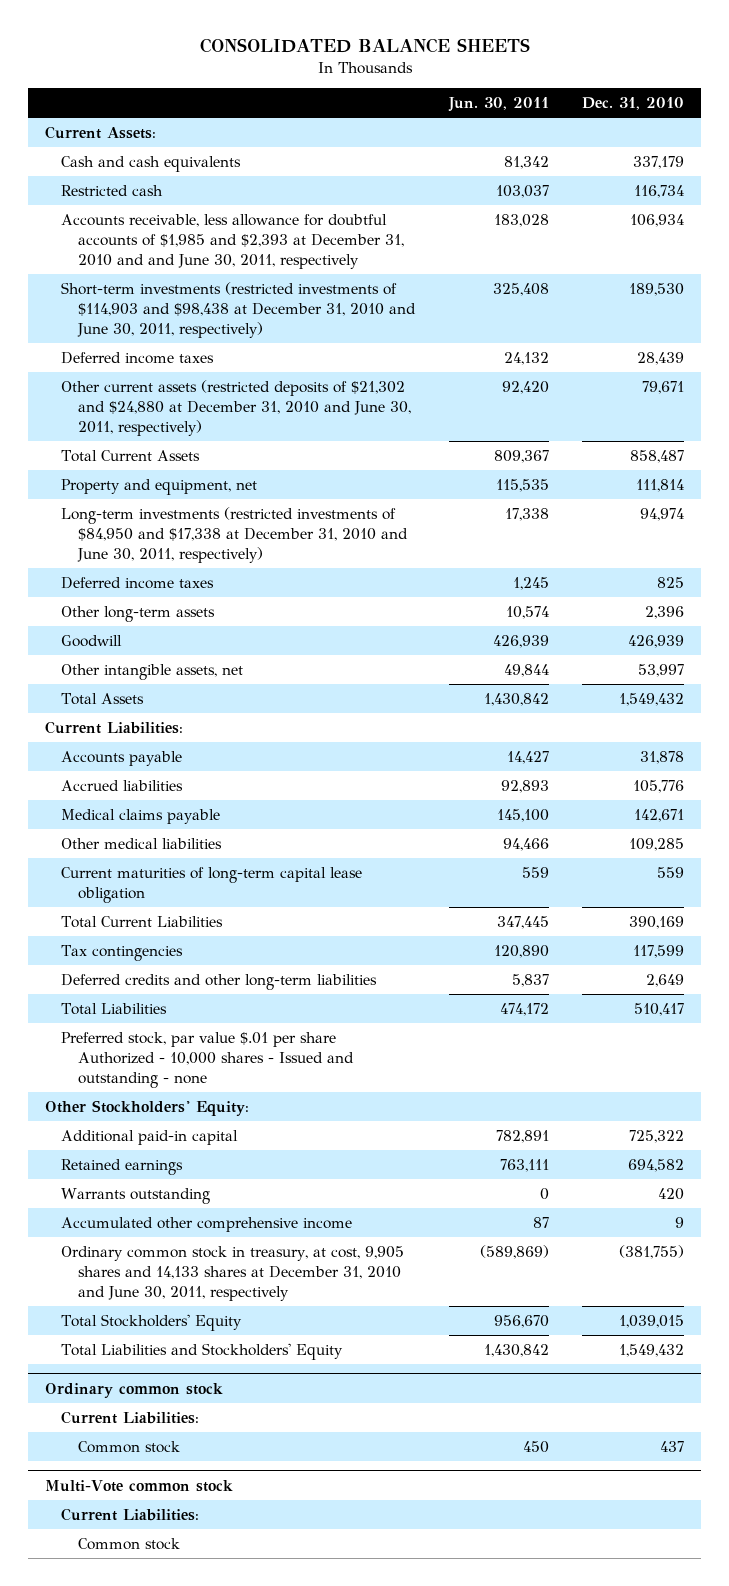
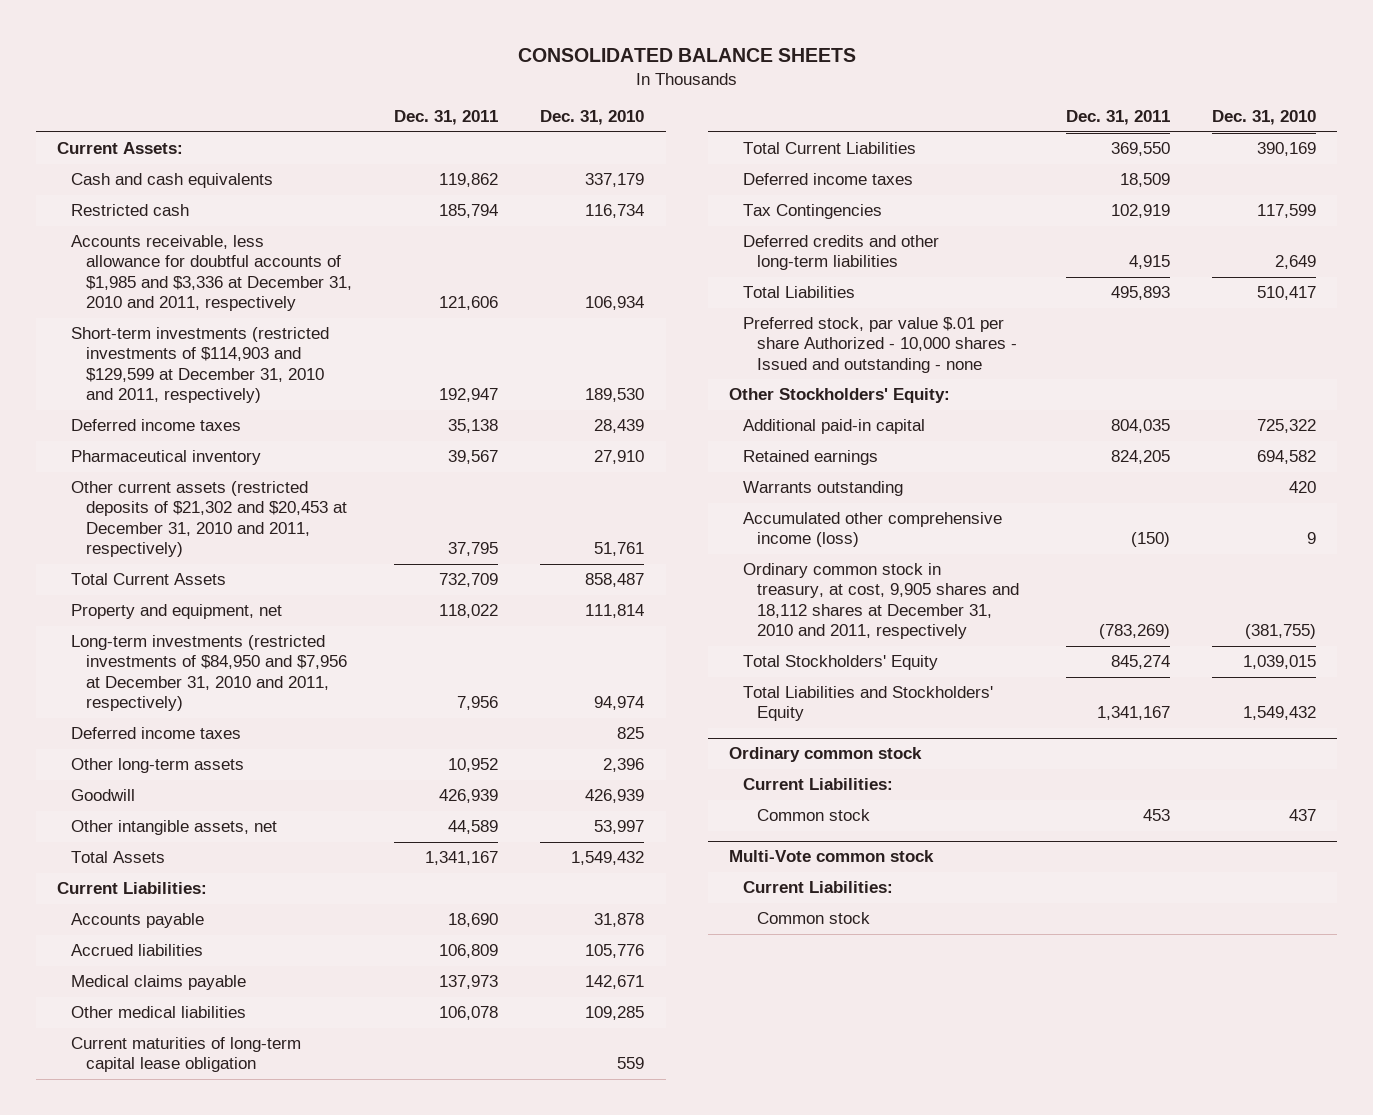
[447,96,549,112] Jun. 30, 2011 -> none
none -> [394,110,499,126] Dec. 31, 2011
[61,213,404,269] Accounts receivable, less allowance for doubtful accounts of $1,985 and $2,393 at December 31, 2010 and and June 30, 2011, respectively -> [71,235,352,312] Accounts receivable, less allowance for doubtful accounts of $1,985 and $3,336 at December 31, 2010 and 2011, respectively
[61,281,416,338] Short-term investments (restricted investments of $114,903 and $98,438 at December 31, 2010 and June 30, 2011, respectively) -> [71,327,330,404] Short-term investments (restricted investments of $114,903 and $129,599 at December 31, 2010 and 2011, respectively)
none -> [71,450,262,466] Pharmaceutical inventory
[61,379,411,436] Other current assets (restricted deposits of $21,302 and $24,880 at December 31, 2010 and June 30, 2011, respectively) -> [71,481,347,558] Other current assets (restricted deposits of $21,302 and $20,453 at December 31, 2010 and 2011, respectively)
[642,380,685,394] 79,671 -> [594,542,645,557] 51,761
[61,506,408,563] Long-term investments (restricted investments of $84,950 and $17,338 at December 31, 2010 and June 30, 2011, respectively) -> [71,635,347,712] Long-term investments (restricted investments of $84,950 and $7,956 at December 31, 2010 and 2011, respectively)
none -> [743,173,914,186] Deferred income taxes
[61,944,184,961] Tax contingencies -> [743,204,883,220] Tax Contingencies
[61,1216,353,1232] Accumulated other comprehensive income -> [743,512,1003,548] Accumulated other comprehensive income (loss)
[61,1245,405,1301] Ordinary common stock in treasury, at cost, 9,905 shares and 14,133 shares at December 31, 2010 and June 30, 2011, respectively -> [743,563,1020,640] Ordinary common stock in treasury, at cost, 9,905 shares and 18,112 shares at December 31, 2010 and 2011, respectively

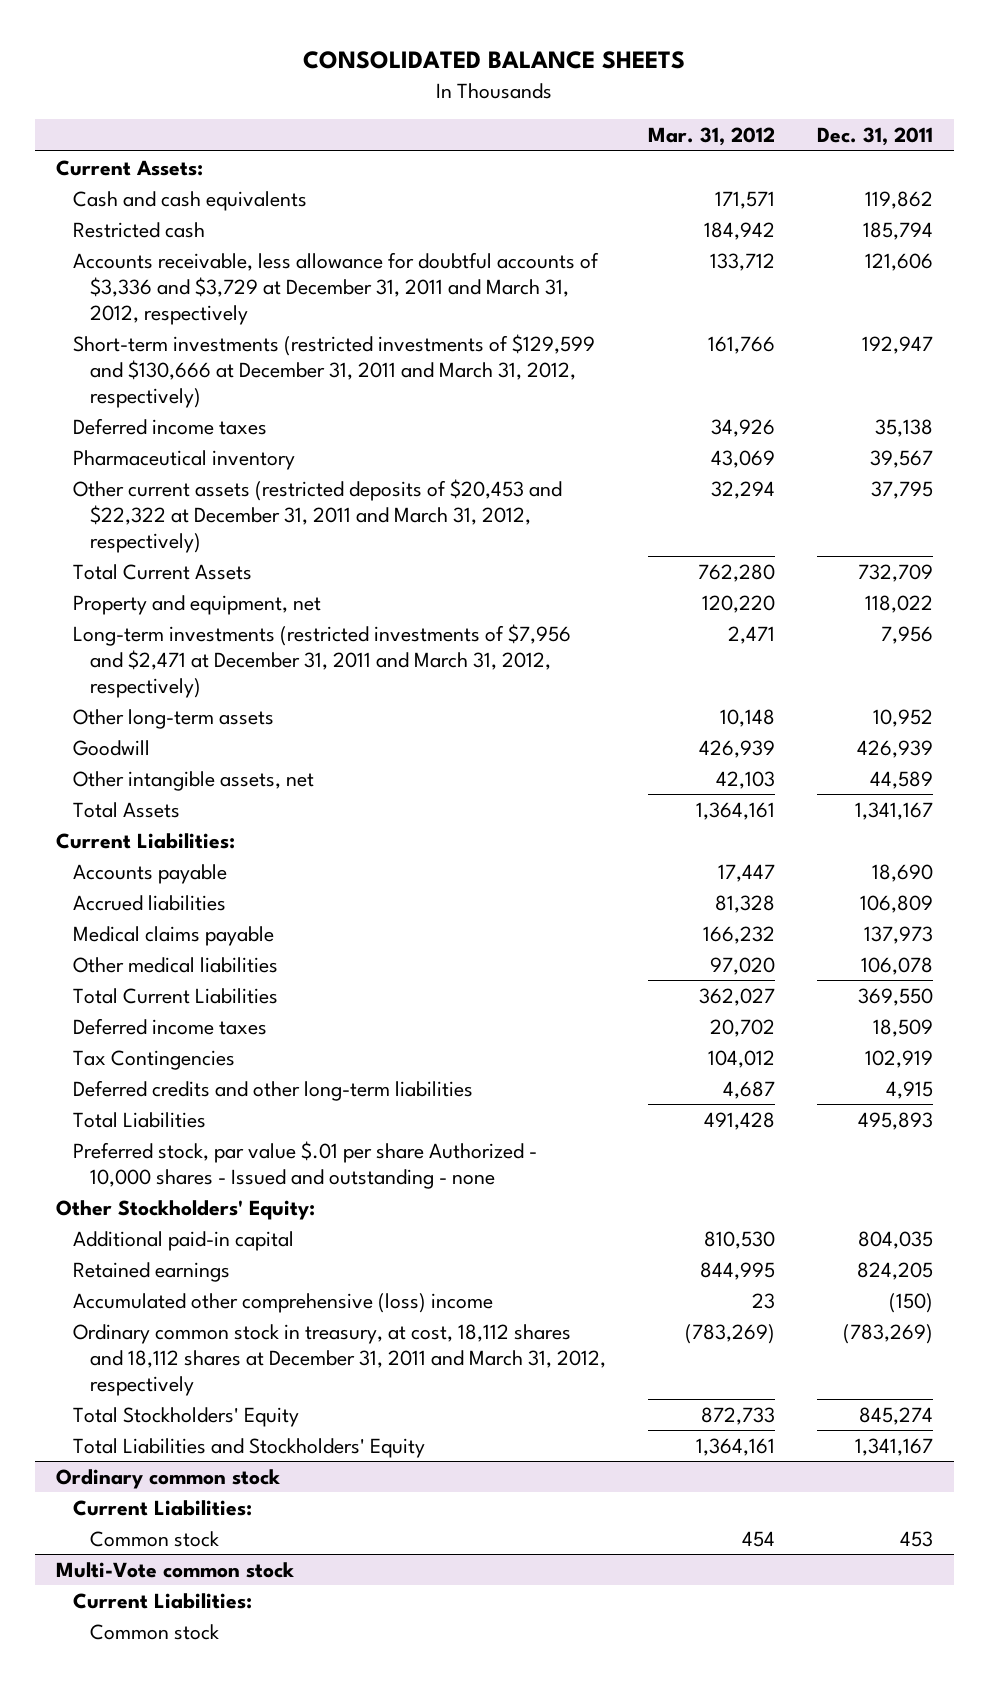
[540,110,645,126] Dec. 31, 2010 -> none
none -> [648,127,776,147] Mar. 31, 2012
[71,235,352,312] Accounts receivable, less allowance for doubtful accounts of $1,985 and $3,336 at December 31, 2010 and 2011, respectively -> [73,251,600,325] Accounts receivable, less allowance for doubtful accounts of $3,336 and $3,729 at December 31, 2011 and March 31, 2012, respectively
[71,327,330,404] Short-term investments (restricted investments of $114,903 and $129,599 at December 31, 2010 and 2011, respectively) -> [73,333,596,408] Short-term investments (restricted investments of $129,599 and $130,666 at December 31, 2011 and March 31, 2012, respectively)
[71,481,347,558] Other current assets (restricted deposits of $21,302 and $20,453 at December 31, 2010 and 2011, respectively) -> [73,478,563,553] Other current assets (restricted deposits of $20,453 and $22,322 at December 31, 2011 and March 31, 2012, respectively)
[71,727,242,740] Deferred income taxes -> none
[71,635,347,712] Long-term investments (restricted investments of $84,950 and $7,956 at December 31, 2010 and 2011, respectively) -> [73,623,572,698] Long-term investments (restricted investments of $7,956 and $2,471 at December 31, 2011 and March 31, 2012, respectively)
[71,1037,302,1073] Current maturities of long-term capital lease obligation -> none
[743,481,904,497] Warrants outstanding -> none
[743,512,1003,548] Accumulated other comprehensive income (loss) -> [73,1292,494,1313] Accumulated other comprehensive (loss) income
[743,563,1020,640] Ordinary common stock in treasury, at cost, 9,905 shares and 18,112 shares at December 31, 2010 and 2011, respectively -> [73,1323,607,1396] Ordinary common stock in treasury, at cost, 18,112 shares and 18,112 shares at December 31, 2011 and March 31, 2012, respectively

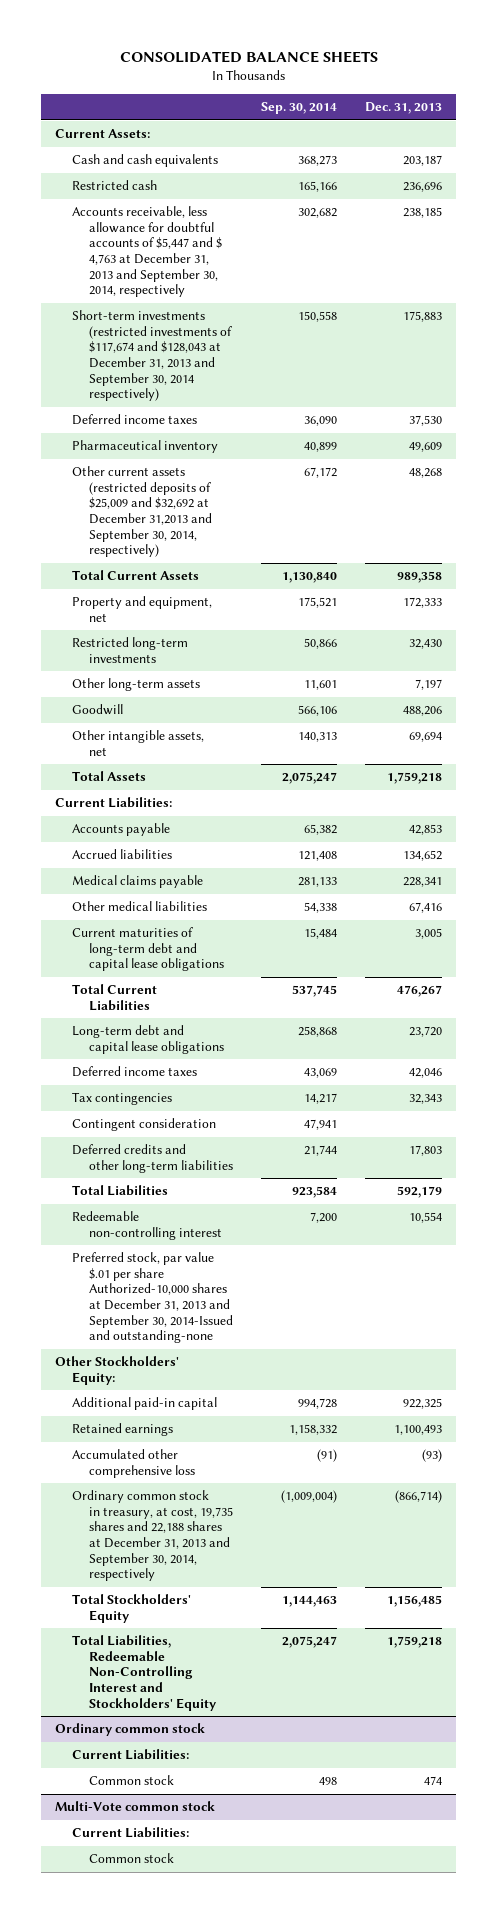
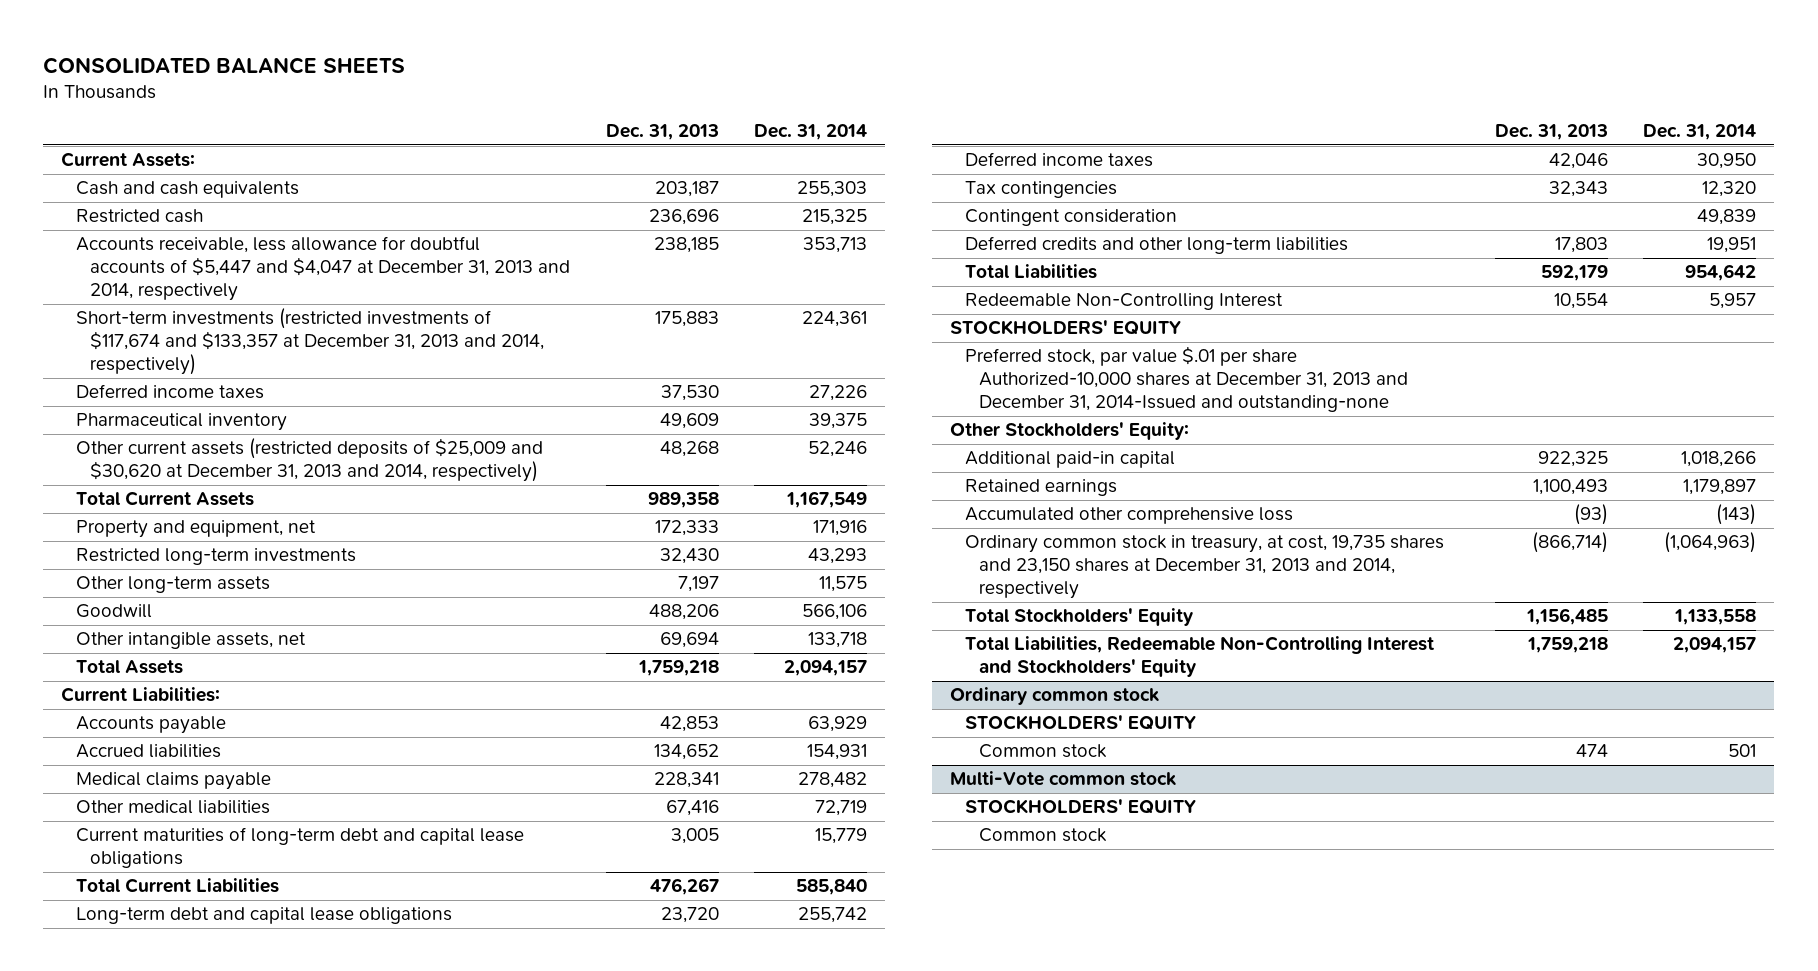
[260,102,337,115] Sep. 30, 2014 -> none
none -> [754,124,868,141] Dec. 31, 2014
[72,206,222,298] Accounts receivable, less allowance for doubtful accounts of $5,447 and $ 4,763 at December 31, 2013 and September 30, 2014, respectively -> [75,236,571,302] Accounts receivable, less allowance for doubtful accounts of $5,447 and $4,047 at December 31, 2013 and 2014, respectively
[72,310,232,402] Short-term investments (restricted investments of $117,674 and $128,043 at December 31, 2013 and September 30, 2014 respectively) -> [75,308,545,376] Short-term investments (restricted investments of $117,674 and $133,357 at December 31, 2013 and 2014, respectively)
[72,466,212,558] Other current assets (restricted deposits of $25,009 and $32,692 at December 31,2013 and September 30, 2014, respectively) -> [75,438,543,483] Other current assets (restricted deposits of $25,009 and $30,620 at December 31, 2013 and 2014, respectively)
[72,1211,222,1240] Redeemable non-controlling interest -> [964,293,1283,311] Redeemable Non-Controlling Interest
none -> [950,320,1182,336] STOCKHOLDERS' EQUITY
[72,1252,233,1344] Preferred stock, par value $.01 per share Authorized-10,000 shares at December 31, 2013 and September 30, 2014-Issued and outstanding-none -> [964,346,1409,413] Preferred stock, par value $.01 per share Authorized-10,000 shares at December 31, 2013 and December 31, 2014-Issued and outstanding-none
[72,1490,233,1582] Ordinary common stock in treasury, at cost, 19,735 shares and 22,188 shares at December 31, 2013 and September 30, 2014, respectively -> [964,535,1444,600] Ordinary common stock in treasury, at cost, 19,735 shares and 23,150 shares at December 31, 2013 and 2014, respectively
[72,1749,190,1761] Current Liabilities: -> none
none -> [964,715,1196,731] STOCKHOLDERS' EQUITY
[72,1827,190,1839] Current Liabilities: -> none
none -> [964,799,1196,815] STOCKHOLDERS' EQUITY

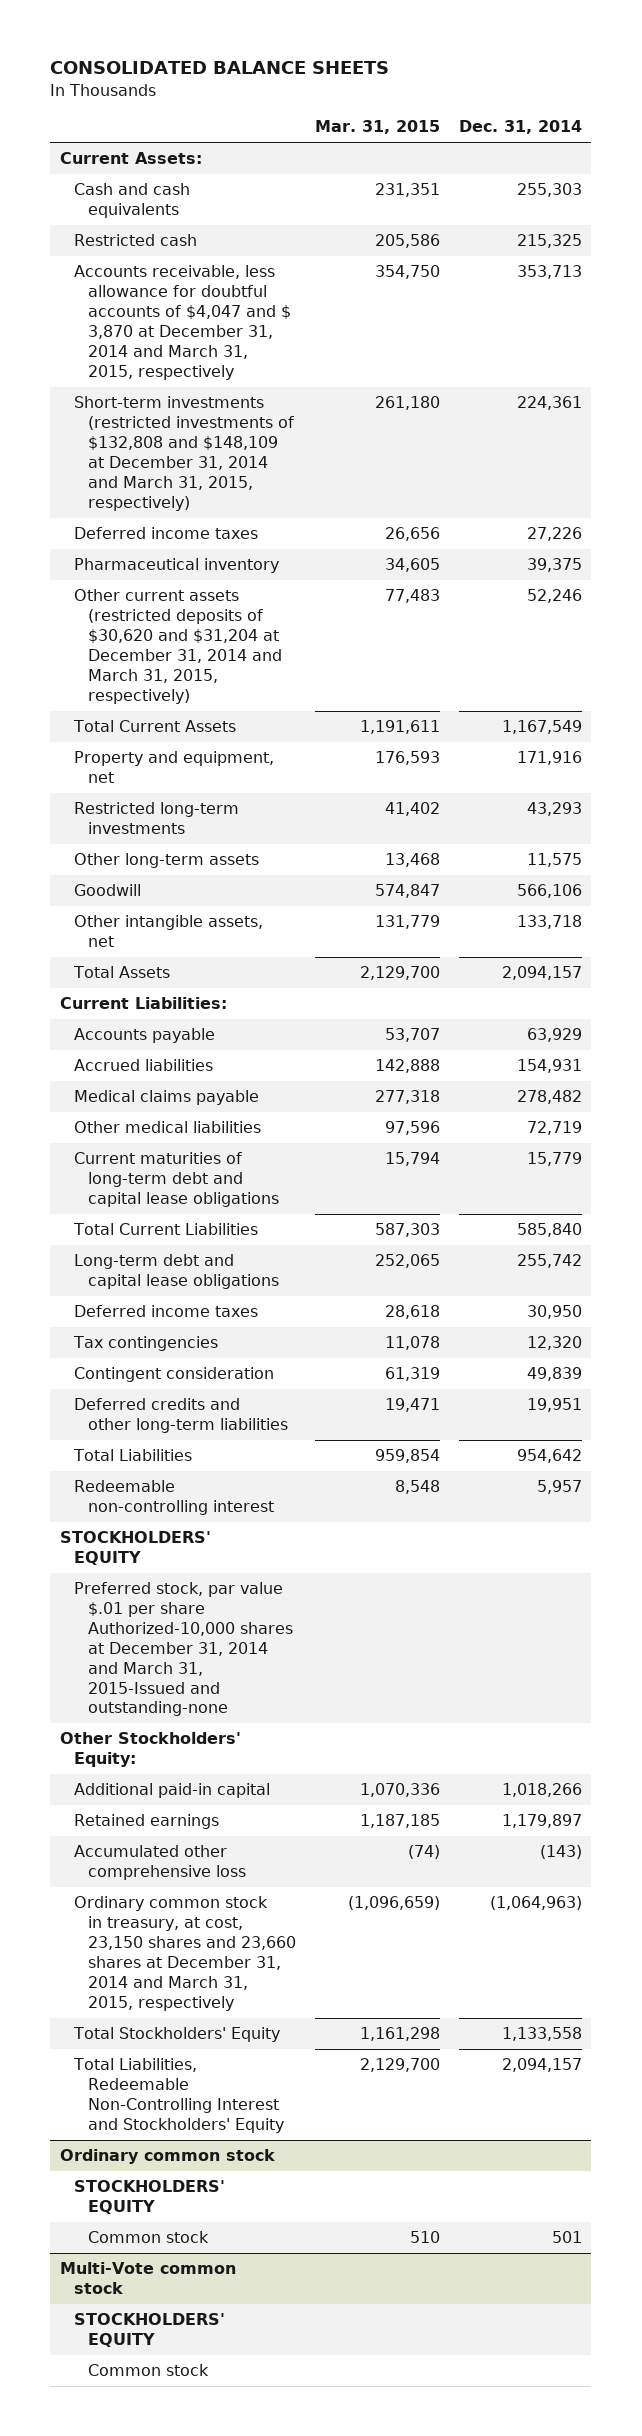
[605,124,719,141] Dec. 31, 2013 -> none
none -> [314,120,440,135] Mar. 31, 2015
[75,236,571,302] Accounts receivable, less allowance for doubtful accounts of $5,447 and $4,047 at December 31, 2013 and 2014, respectively -> [73,265,292,380] Accounts receivable, less allowance for doubtful accounts of $4,047 and $ 3,870 at December 31, 2014 and March 31, 2015, respectively
[75,308,545,376] Short-term investments (restricted investments of $117,674 and $133,357 at December 31, 2013 and 2014, respectively) -> [73,396,295,511] Short-term investments (restricted investments of $132,808 and $148,109 at December 31, 2014 and March 31, 2015, respectively)
[75,438,543,483] Other current assets (restricted deposits of $25,009 and $30,620 at December 31, 2013 and 2014, respectively) -> [73,589,283,704] Other current assets (restricted deposits of $30,620 and $31,204 at December 31, 2014 and March 31, 2015, respectively)
[964,293,1283,311] Redeemable Non-Controlling Interest -> [73,1480,275,1516] Redeemable non-controlling interest
[964,346,1409,413] Preferred stock, par value $.01 per share Authorized-10,000 shares at December 31, 2013 and December 31, 2014-Issued and outstanding-none -> [73,1582,294,1717] Preferred stock, par value $.01 per share Authorized-10,000 shares at December 31, 2014 and March 31, 2015-Issued and outstanding-none
[964,535,1444,600] Ordinary common stock in treasury, at cost, 19,735 shares and 23,150 shares at December 31, 2013 and 2014, respectively -> [73,1896,297,2011] Ordinary common stock in treasury, at cost, 23,150 shares and 23,660 shares at December 31, 2014 and March 31, 2015, respectively

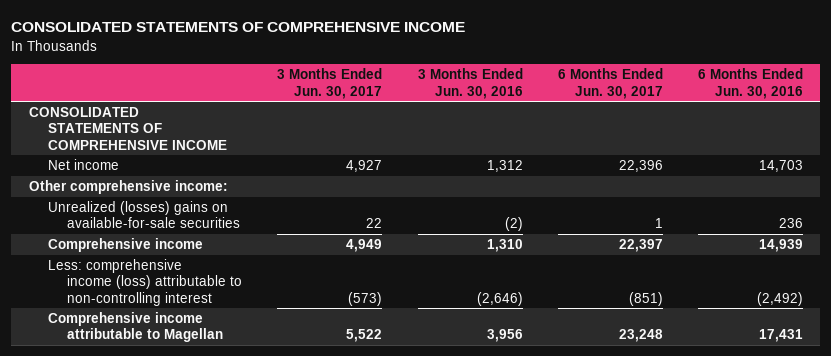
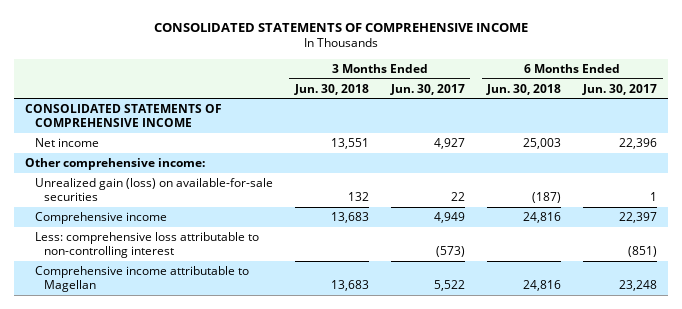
[417,68,523,99] 3 Months Ended Jun. 30, 2016 -> none
[697,68,803,99] 6 Months Ended Jun. 30, 2016 -> none
none -> [293,83,369,95] Jun. 30, 2018
none -> [486,83,562,95] Jun. 30, 2018
[47,201,241,229] Unrealized (losses) gains on available-for-sale securities -> [34,177,273,202] Unrealized gain (loss) on available-for-sale securities
[47,259,243,306] Less: comprehensive income (loss) attributable to non-controlling interest -> [34,231,259,259] Less: comprehensive loss attributable to non-controlling interest

